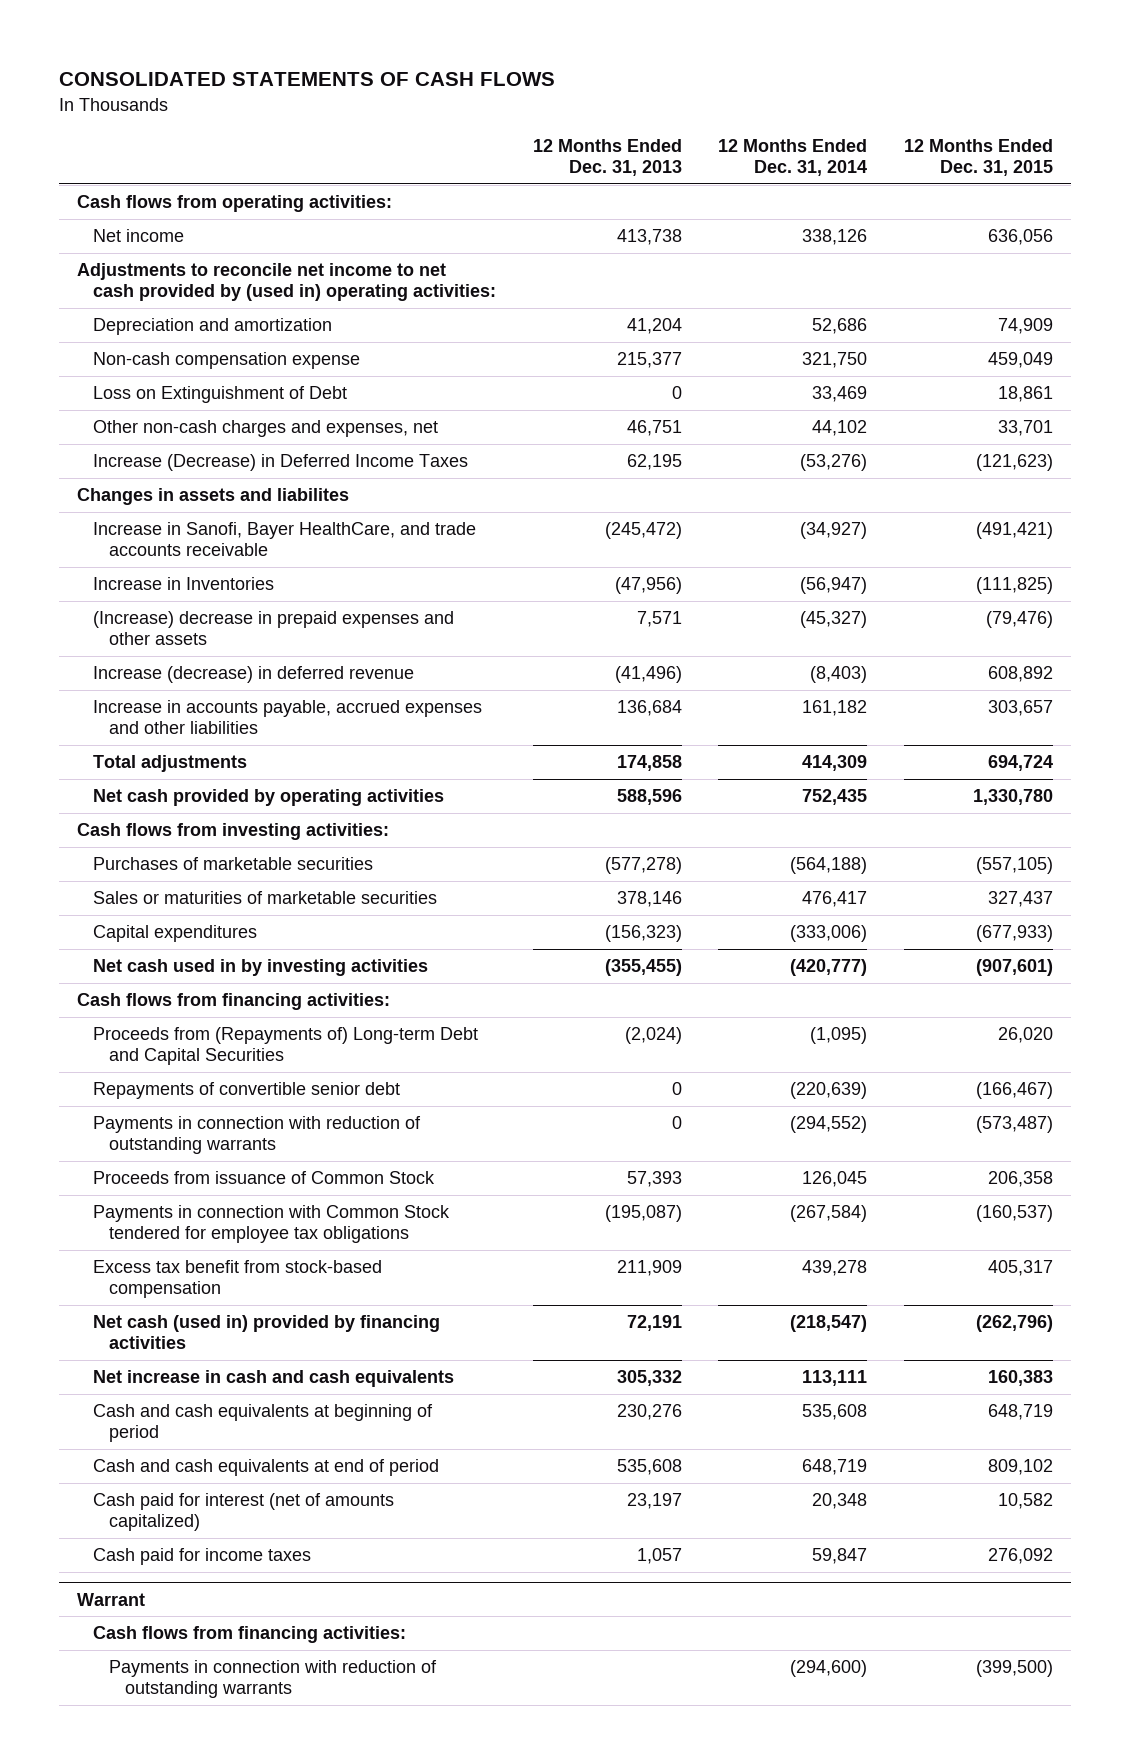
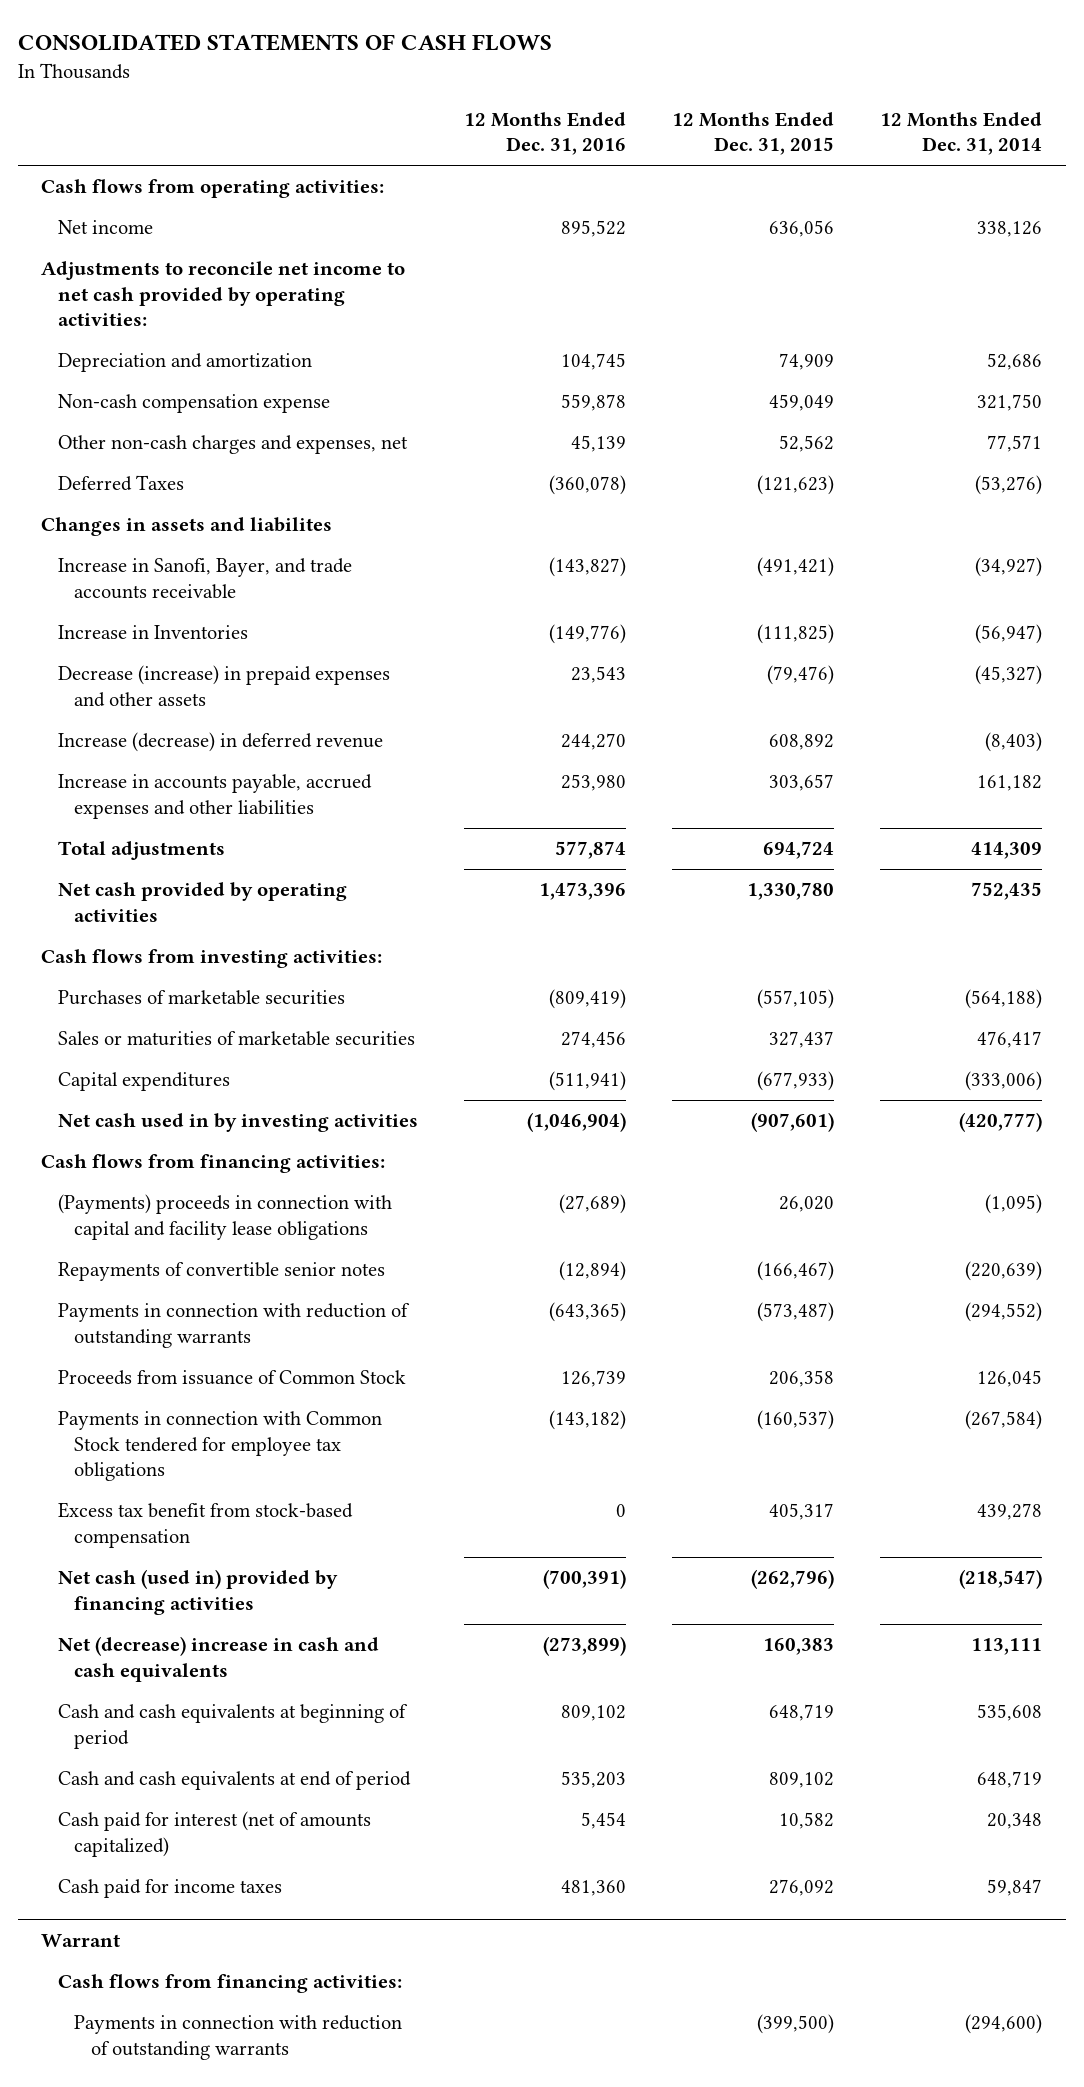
[532,138,682,176] 12 Months Ended Dec. 31, 2013 -> none
none -> [463,112,626,156] 12 Months Ended Dec. 31, 2016
[76,263,496,302] Adjustments to reconcile net income to net cash provided by (used in) operating activities: -> [41,261,406,327] Adjustments to reconcile net income to net cash provided by operating activities:
[92,386,347,404] Loss on Extinguishment of Debt -> none
[812,420,868,437] 44,102 -> [987,435,1043,453] 77,571
[998,420,1054,437] 33,701 -> [779,435,835,453] 52,562
[92,454,468,472] Increase (Decrease) in Deferred Income Taxes -> [57,475,184,492] Deferred Taxes
[92,522,476,557] Increase in Sanofi, Bayer HealthCare, and trade accounts receivable -> [57,558,352,599] Increase in Sanofi, Bayer, and trade accounts receivable
[92,611,454,646] (Increase) decrease in prepaid expenses and other assets -> [57,665,390,707] Decrease (increase) in prepaid expenses and other assets
[92,1027,478,1066] Proceeds from (Repayments of) Long-term Debt and Capital Securities -> [57,1194,392,1240] (Payments) proceeds in connection with capital and facility lease obligations
[92,1082,400,1100] Repayments of convertible senior debt -> [57,1262,385,1282] Repayments of convertible senior notes
[92,1370,454,1388] Net increase in cash and cash equivalents -> [57,1636,379,1682] Net (decrease) increase in cash and cash equivalents

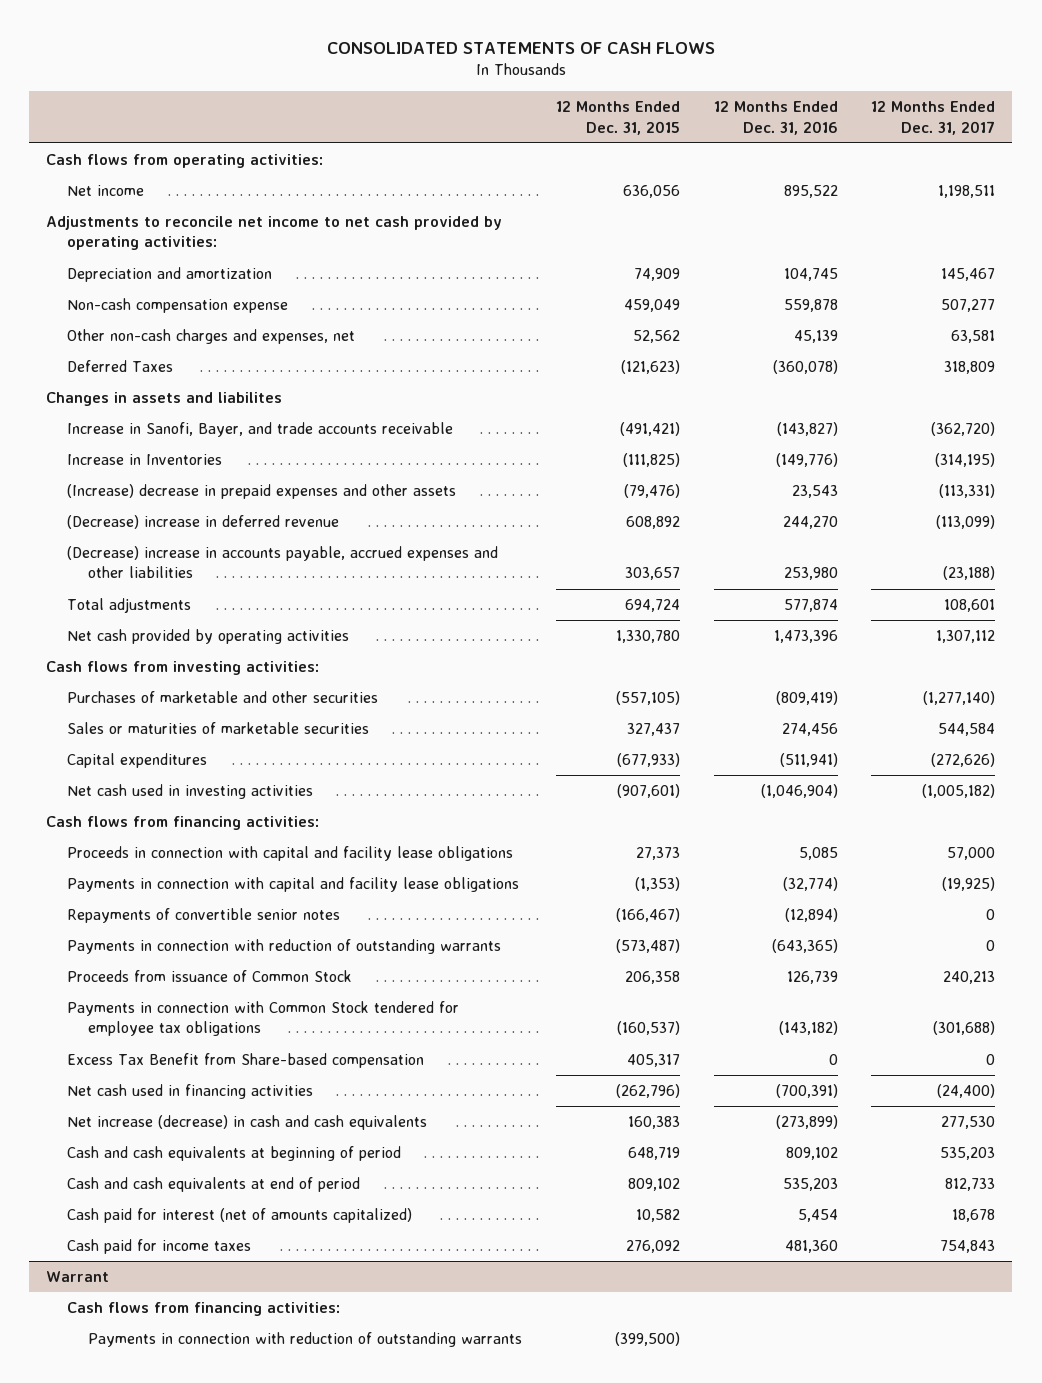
[880,112,1043,156] 12 Months Ended Dec. 31, 2014 -> none
none -> [871,101,996,135] 12 Months Ended Dec. 31, 2017
[57,665,390,707] Decrease (increase) in prepaid expenses and other assets -> [66,484,456,500] (Increase) decrease in prepaid expenses and other assets
[57,732,383,753] Increase (decrease) in deferred revenue -> [66,515,339,530] (Decrease) increase in deferred revenue
[57,774,372,819] Increase in accounts payable, accrued expenses and other liabilities -> [66,546,498,579] (Decrease) increase in accounts payable, accrued expenses and other liabilities
[57,990,345,1006] Purchases of marketable securities -> [66,691,378,704] Purchases of marketable and other securities
[57,1113,418,1133] Net cash used in by investing activities -> [66,784,313,800] Net cash used in investing activities
[57,1194,392,1240] (Payments) proceeds in connection with capital and facility lease obligations -> [66,846,513,862] Proceeds in connection with capital and facility lease obligations
[558,1194,626,1215] (27,689) -> [798,847,838,861] 5,085
[779,1196,835,1213] 26,020 -> [635,847,680,861] 27,373
none -> [66,877,519,893] Payments in connection with capital and facility lease obligations
[57,1502,353,1548] Excess tax benefit from stock-based compensation -> [66,1053,424,1069] Excess Tax Benefit from Share-based compensation
[57,1569,338,1615] Net cash (used in) provided by financing activities -> [66,1084,313,1100] Net cash used in financing activities
[57,1636,379,1682] Net (decrease) increase in cash and cash equivalents -> [66,1115,427,1131] Net increase (decrease) in cash and cash equivalents

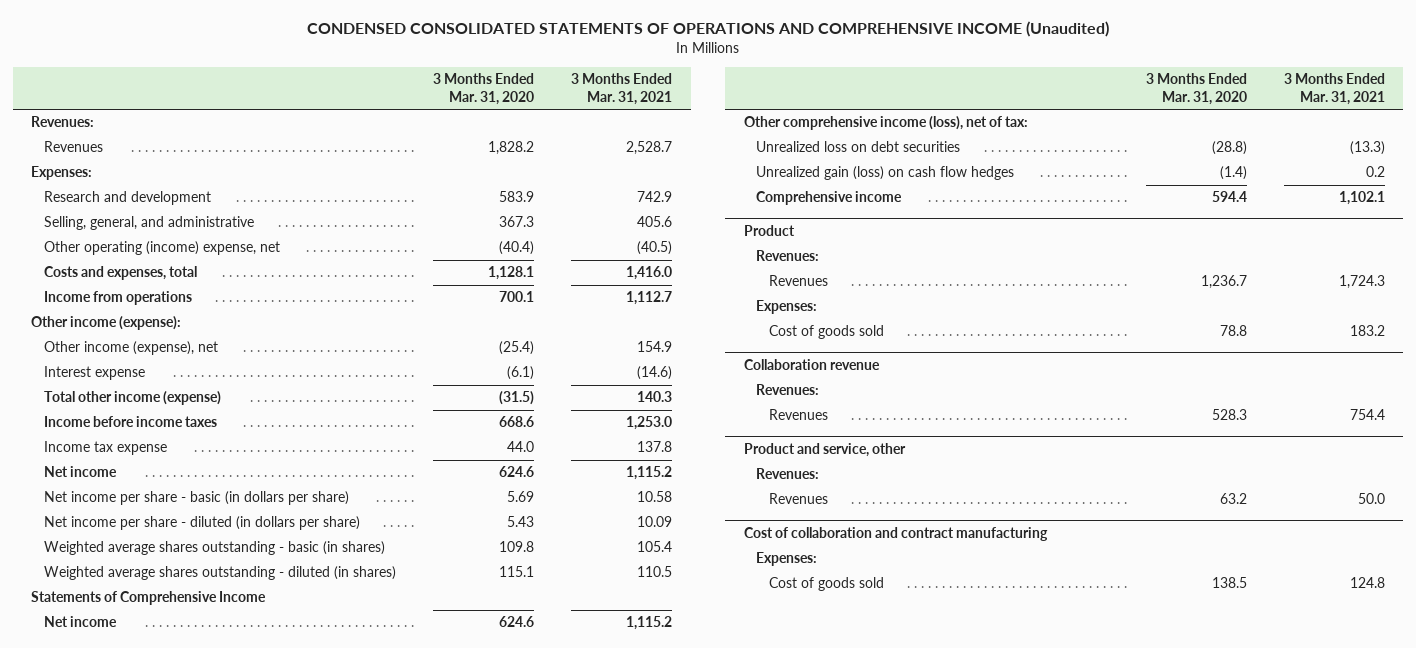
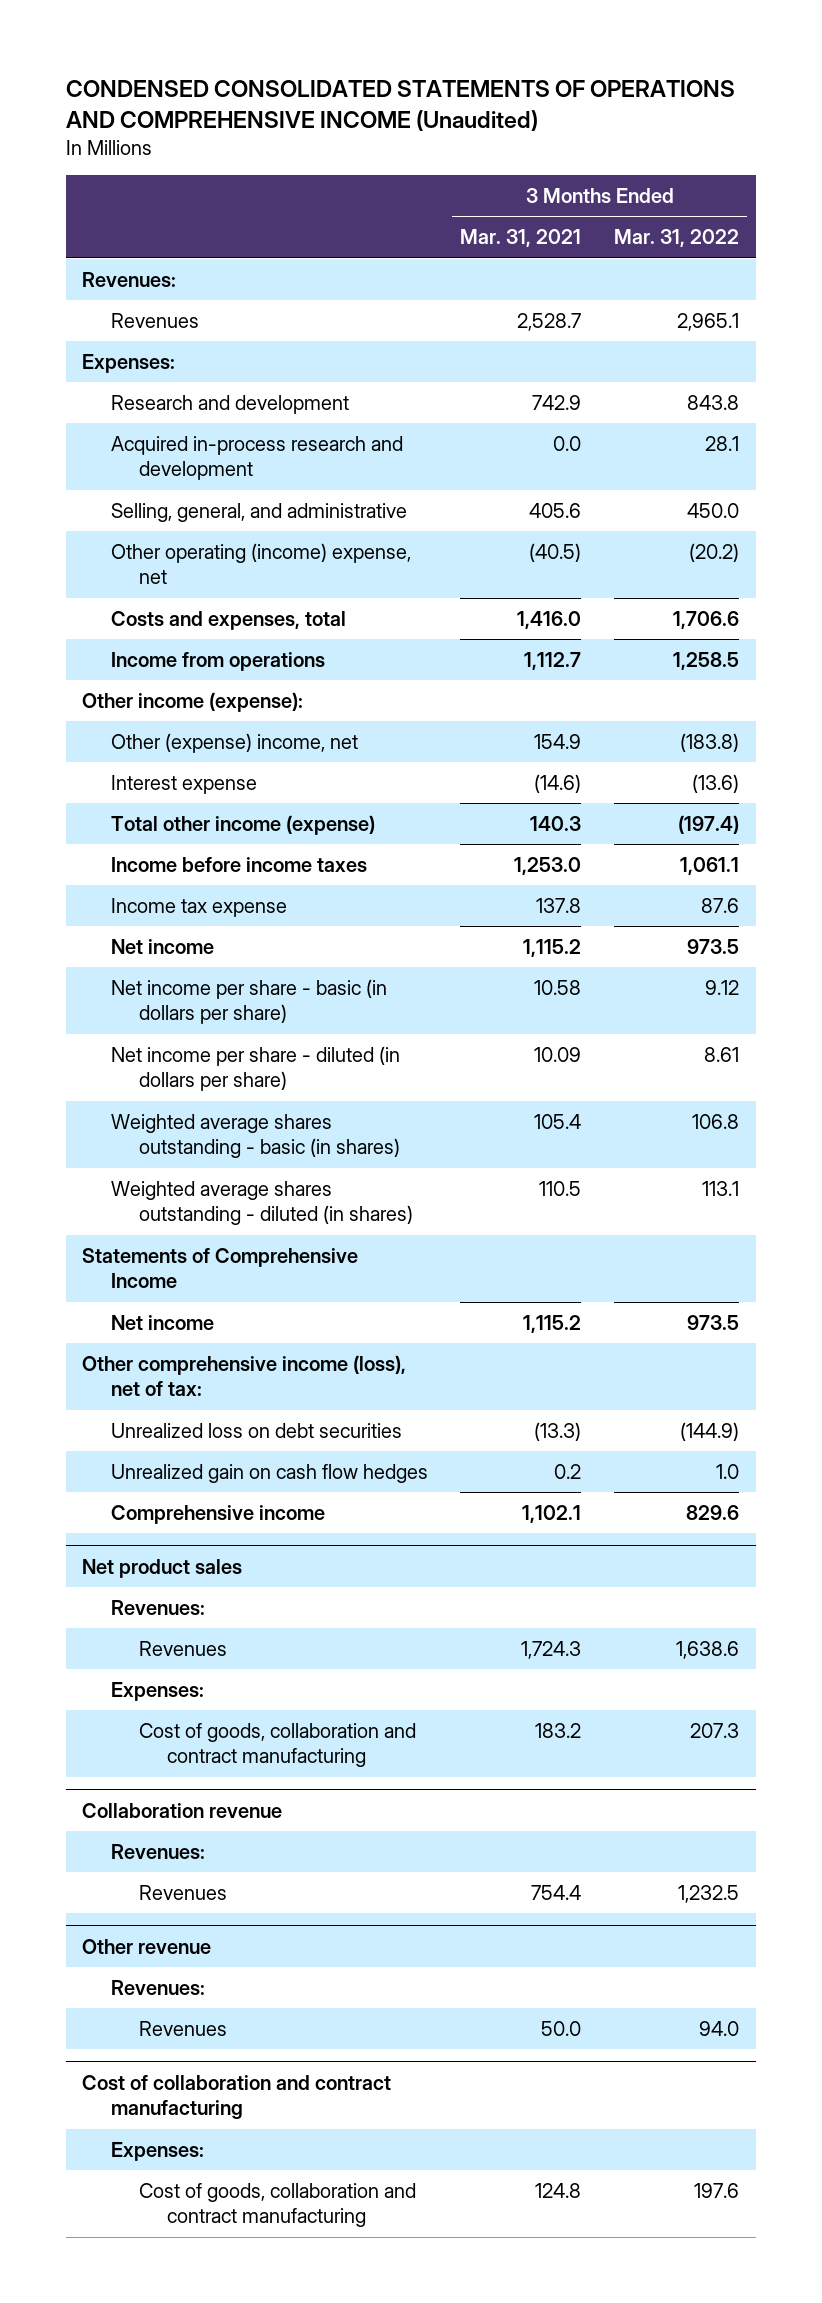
[433,73,535,105] 3 Months Ended Mar. 31, 2020 -> none
none -> [614,229,740,248] Mar. 31, 2022
none -> [110,435,403,481] Acquired in-process research and development
[43,341,218,356] Other income (expense), net -> [110,732,358,753] Other (expense) income, net
[756,166,1015,181] Unrealized gain (loss) on cash flow hedges -> [110,1463,428,1483] Unrealized gain on cash flow hedges
[743,225,795,237] Product -> [82,1558,243,1578] Net product sales
[768,325,884,340] Cost of goods sold -> [139,1722,417,1768] Cost of goods, collaboration and contract manufacturing
[743,443,906,458] Product and service, other -> [82,1938,212,1954] Other revenue
[768,577,884,592] Cost of goods sold -> [139,2182,417,2228] Cost of goods, collaboration and contract manufacturing

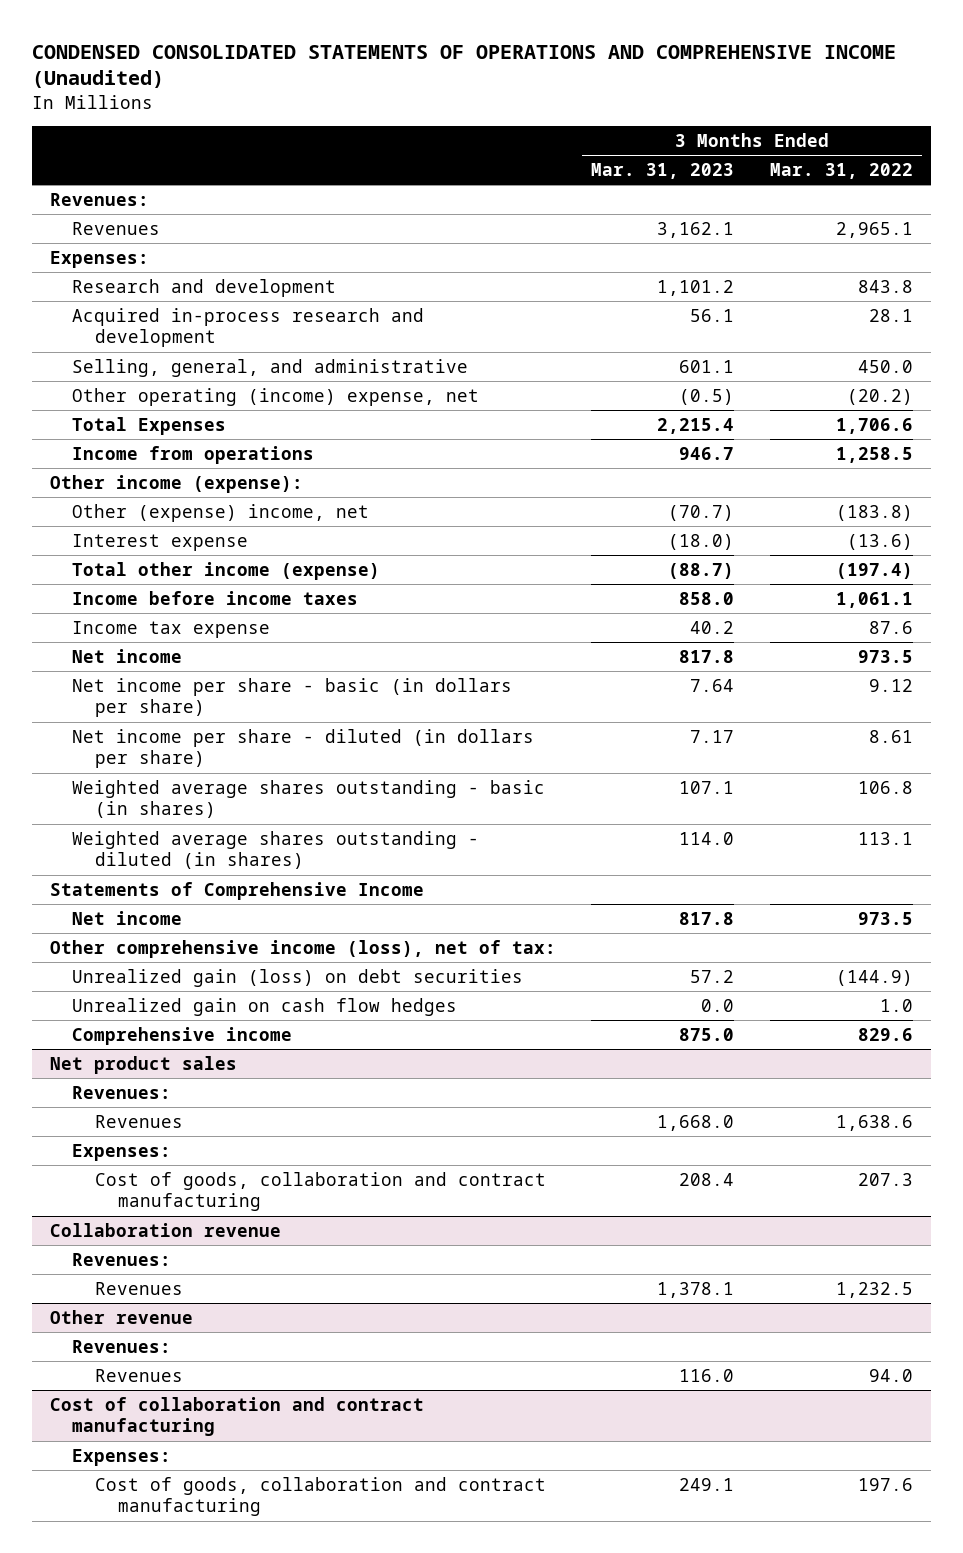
[460,229,582,248] Mar. 31, 2021 -> none
none -> [591,162,735,179] Mar. 31, 2023
[110,610,346,630] Costs and expenses, total -> [72,416,227,435] Total Expenses
[110,1422,402,1438] Unrealized loss on debt securities -> [72,968,524,987] Unrealized gain (loss) on debt securities

